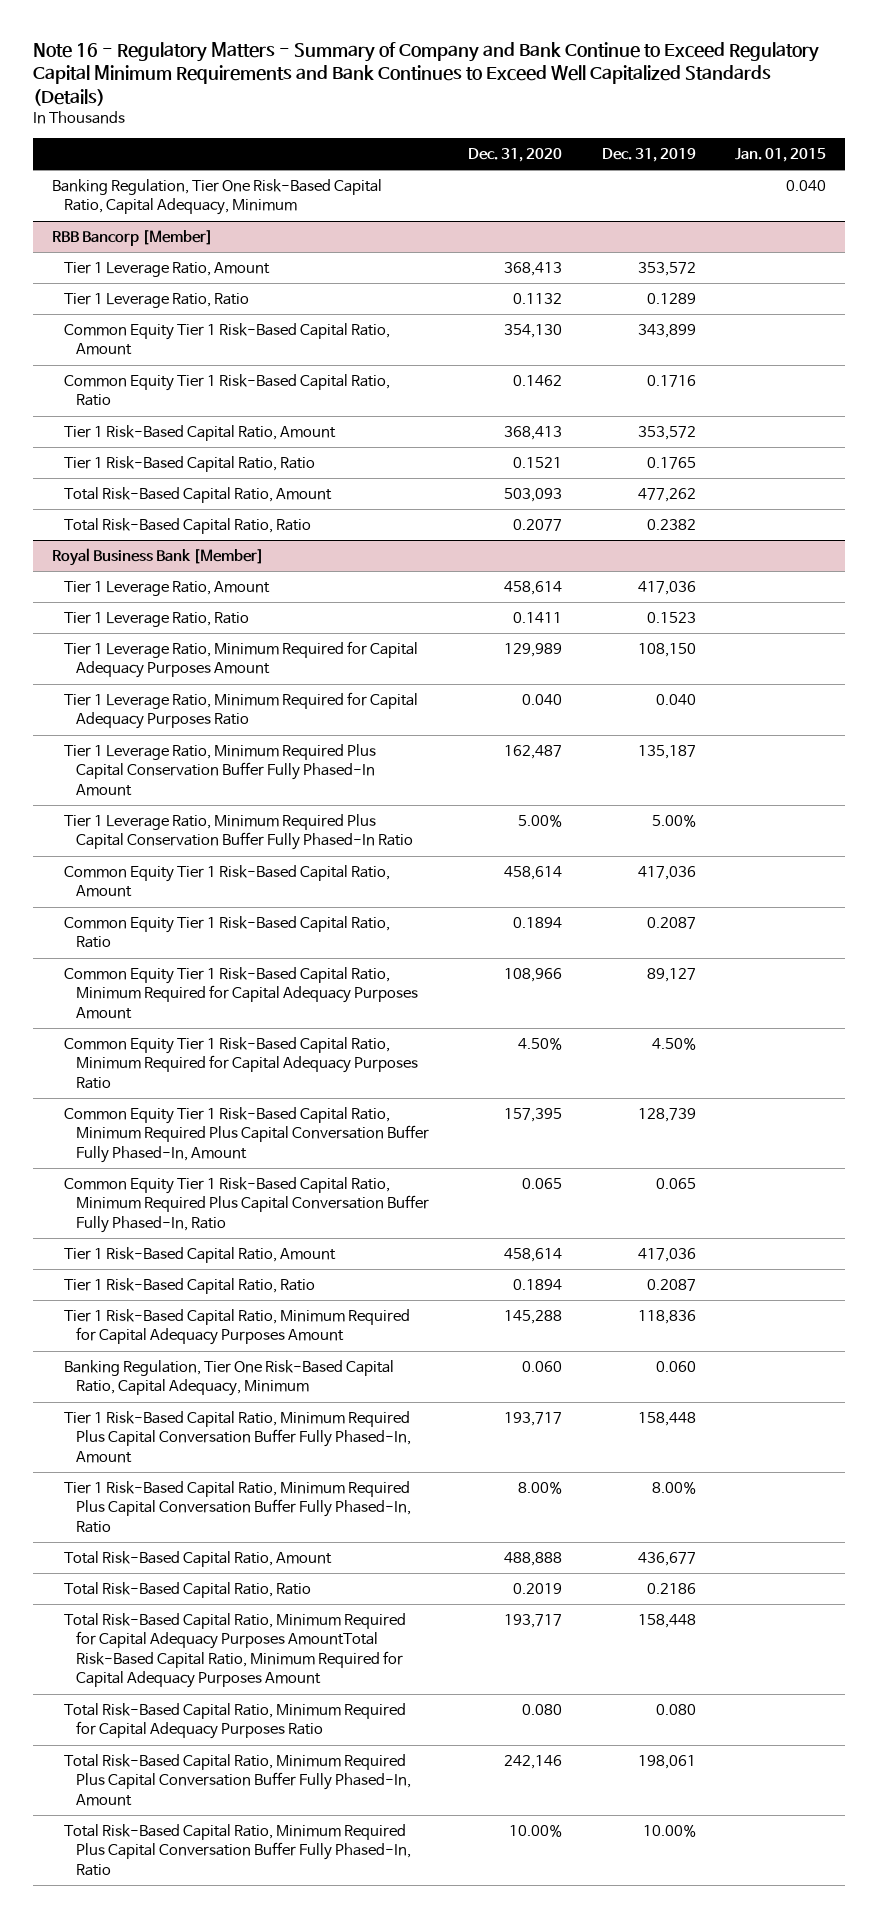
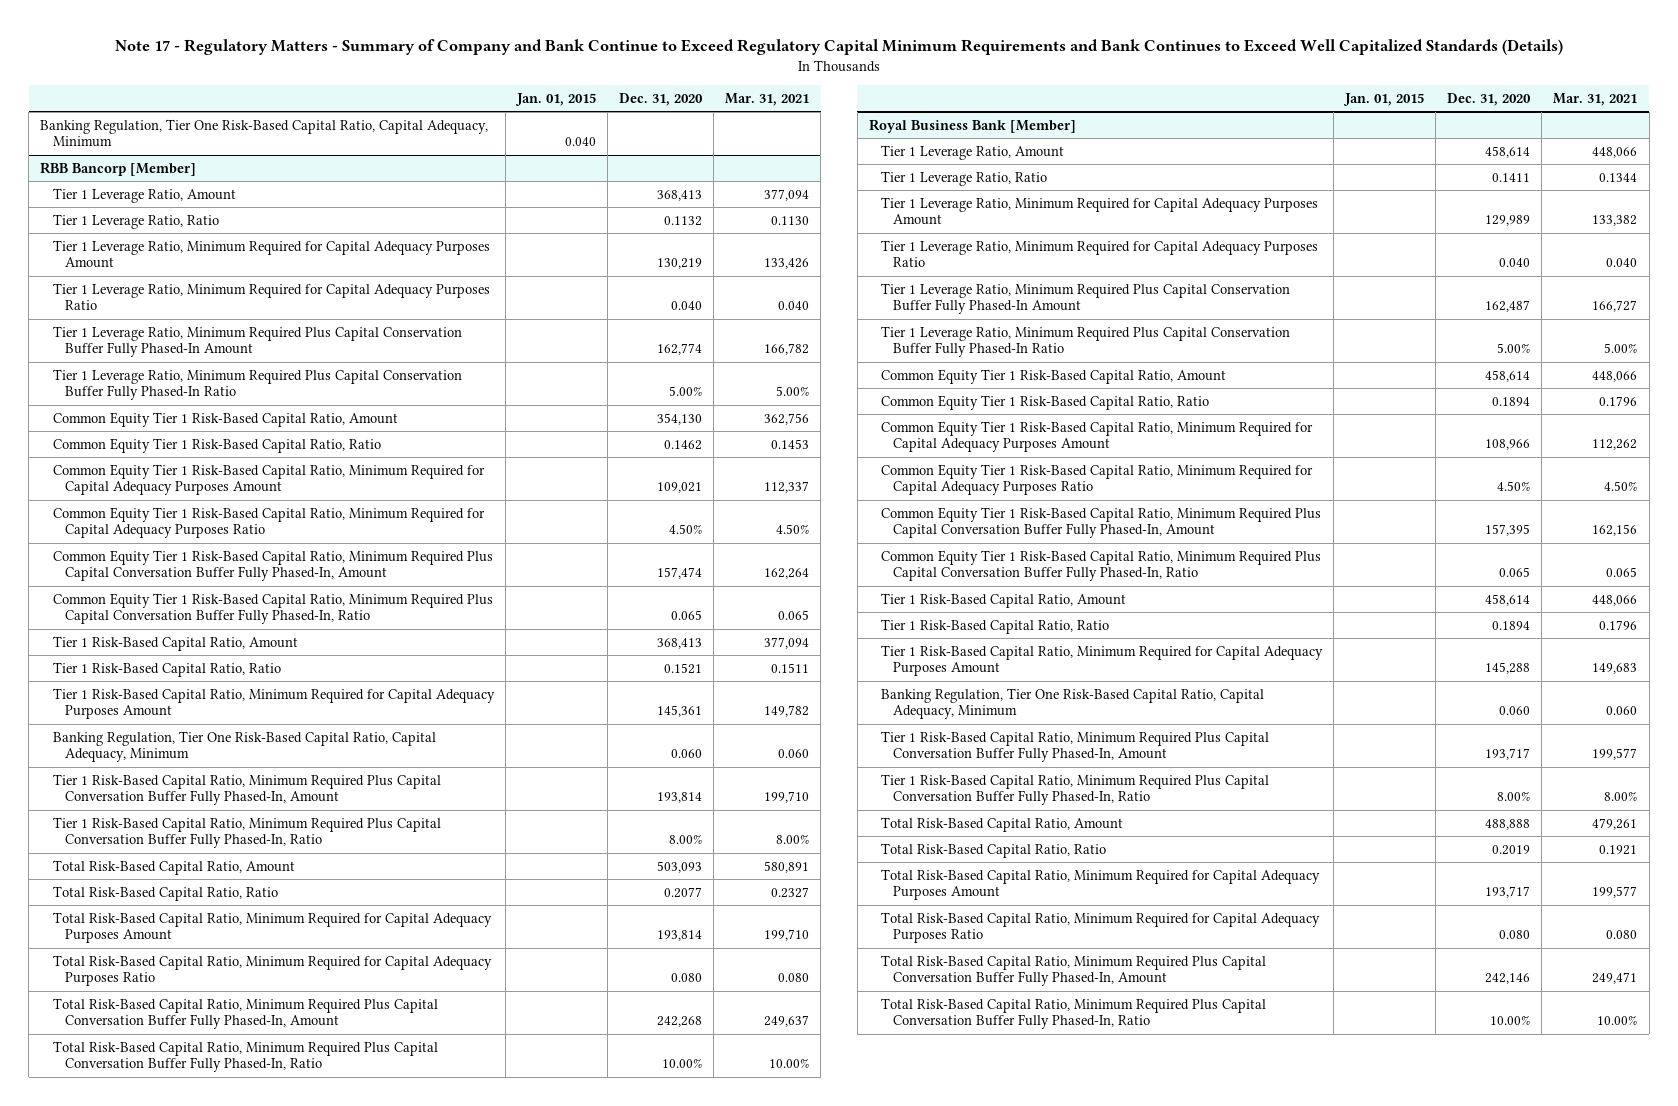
[32,41,819,106] Note 16 - Regulatory Matters - Summary of Company and Bank Continue to Exceed Regulatory Capital Minimum Requirements and Bank Continues to Exceed Well Capitalized Standards (Details) -> [114,39,1563,56] Note 17 - Regulatory Matters - Summary of Company and Bank Continue to Exceed Regulatory Capital Minimum Requirements and Bank Continues to Exceed Well Capitalized Standards (Details)
[601,147,696,162] Dec. 31, 2019 -> none
none -> [725,93,810,107] Mar. 31, 2021
none -> [52,239,490,269] Tier 1 Leverage Ratio, Minimum Required for Capital Adequacy Purposes Amount
none -> [52,282,490,311] Tier 1 Leverage Ratio, Minimum Required for Capital Adequacy Purposes Ratio
none -> [52,325,462,358] Tier 1 Leverage Ratio, Minimum Required Plus Capital Conservation Buffer Fully Phased-In Amount
none -> [52,368,462,401] Tier 1 Leverage Ratio, Minimum Required Plus Capital Conservation Buffer Fully Phased-In Ratio
none -> [52,463,485,496] Common Equity Tier 1 Risk-Based Capital Ratio, Minimum Required for Capital Adequacy Purposes Amount
none -> [52,506,485,539] Common Equity Tier 1 Risk-Based Capital Ratio, Minimum Required for Capital Adequacy Purposes Ratio
none -> [52,549,493,582] Common Equity Tier 1 Risk-Based Capital Ratio, Minimum Required Plus Capital Conversation Buffer Fully Phased-In, Amount
none -> [52,592,493,625] Common Equity Tier 1 Risk-Based Capital Ratio, Minimum Required Plus Capital Conversation Buffer Fully Phased-In, Ratio
none -> [52,687,495,720] Tier 1 Risk-Based Capital Ratio, Minimum Required for Capital Adequacy Purposes Amount
none -> [52,730,436,763] Banking Regulation, Tier One Risk-Based Capital Ratio, Capital Adequacy, Minimum
none -> [52,773,441,806] Tier 1 Risk-Based Capital Ratio, Minimum Required Plus Capital Conversation Buffer Fully Phased-In, Amount
none -> [52,816,441,849] Tier 1 Risk-Based Capital Ratio, Minimum Required Plus Capital Conversation Buffer Fully Phased-In, Ratio
none -> [52,911,492,944] Total Risk-Based Capital Ratio, Minimum Required for Capital Adequacy Purposes Amount
none -> [52,954,492,987] Total Risk-Based Capital Ratio, Minimum Required for Capital Adequacy Purposes Ratio
none -> [52,997,438,1030] Total Risk-Based Capital Ratio, Minimum Required Plus Capital Conversation Buffer Fully Phased-In, Amount
none -> [52,1040,438,1073] Total Risk-Based Capital Ratio, Minimum Required Plus Capital Conversation Buffer Fully Phased-In, Ratio
[64,1612,407,1689] Total Risk-Based Capital Ratio, Minimum Required for Capital Adequacy Purposes AmountTotal Risk-Based Capital Ratio, Minimum Required for Capital Adequacy Purposes Amount -> [880,868,1320,901] Total Risk-Based Capital Ratio, Minimum Required for Capital Adequacy Purposes Amount

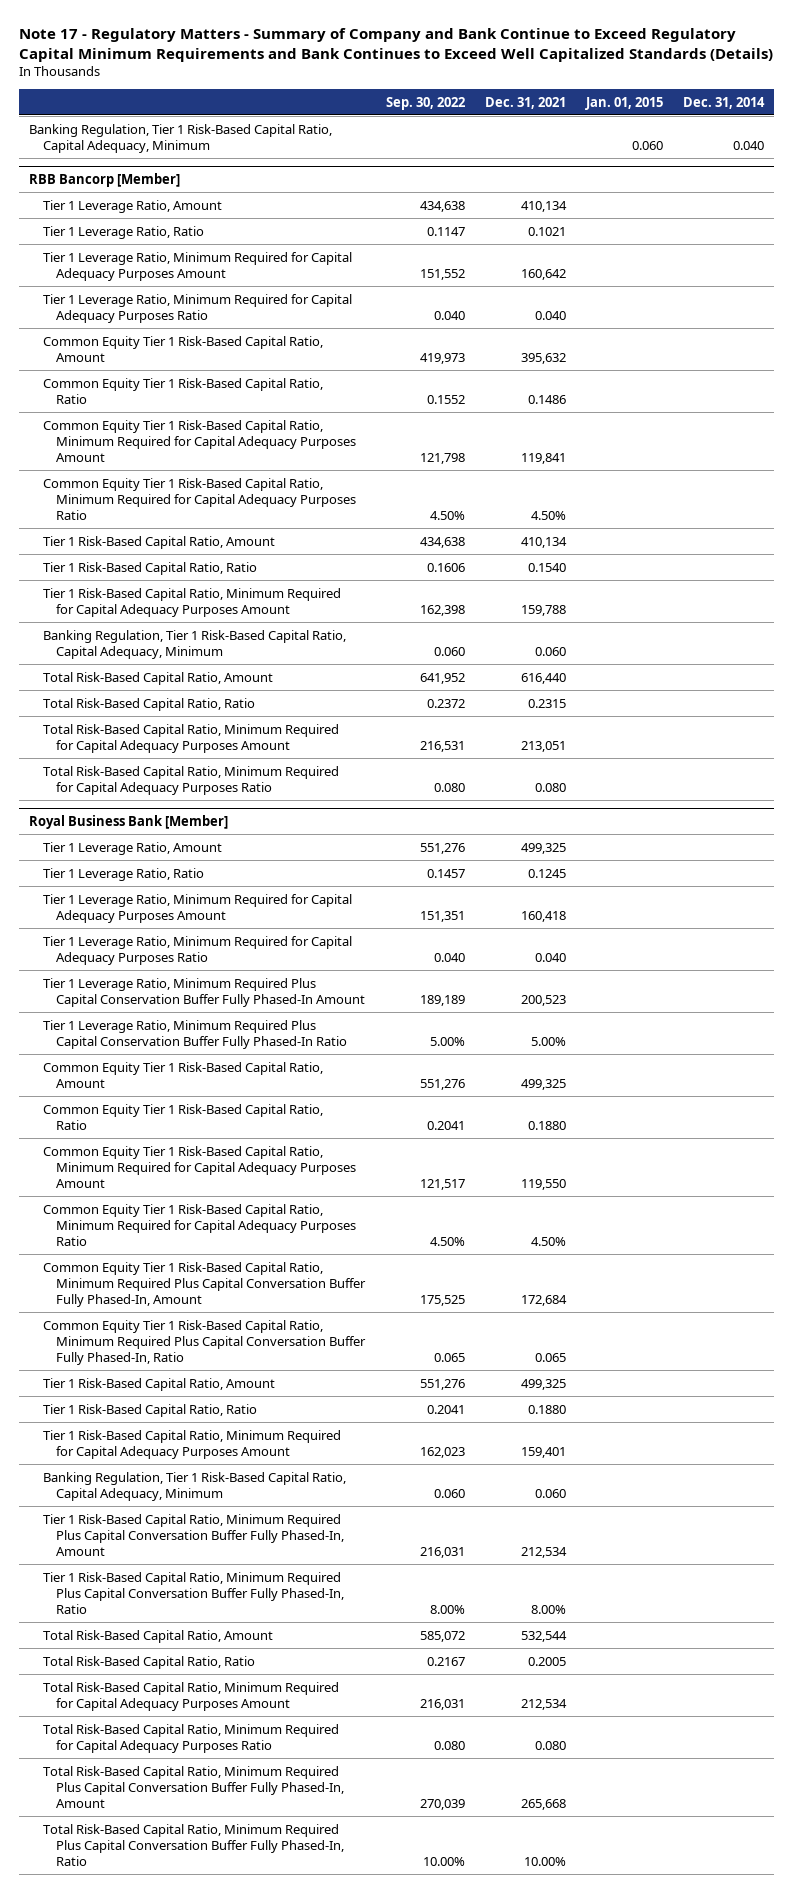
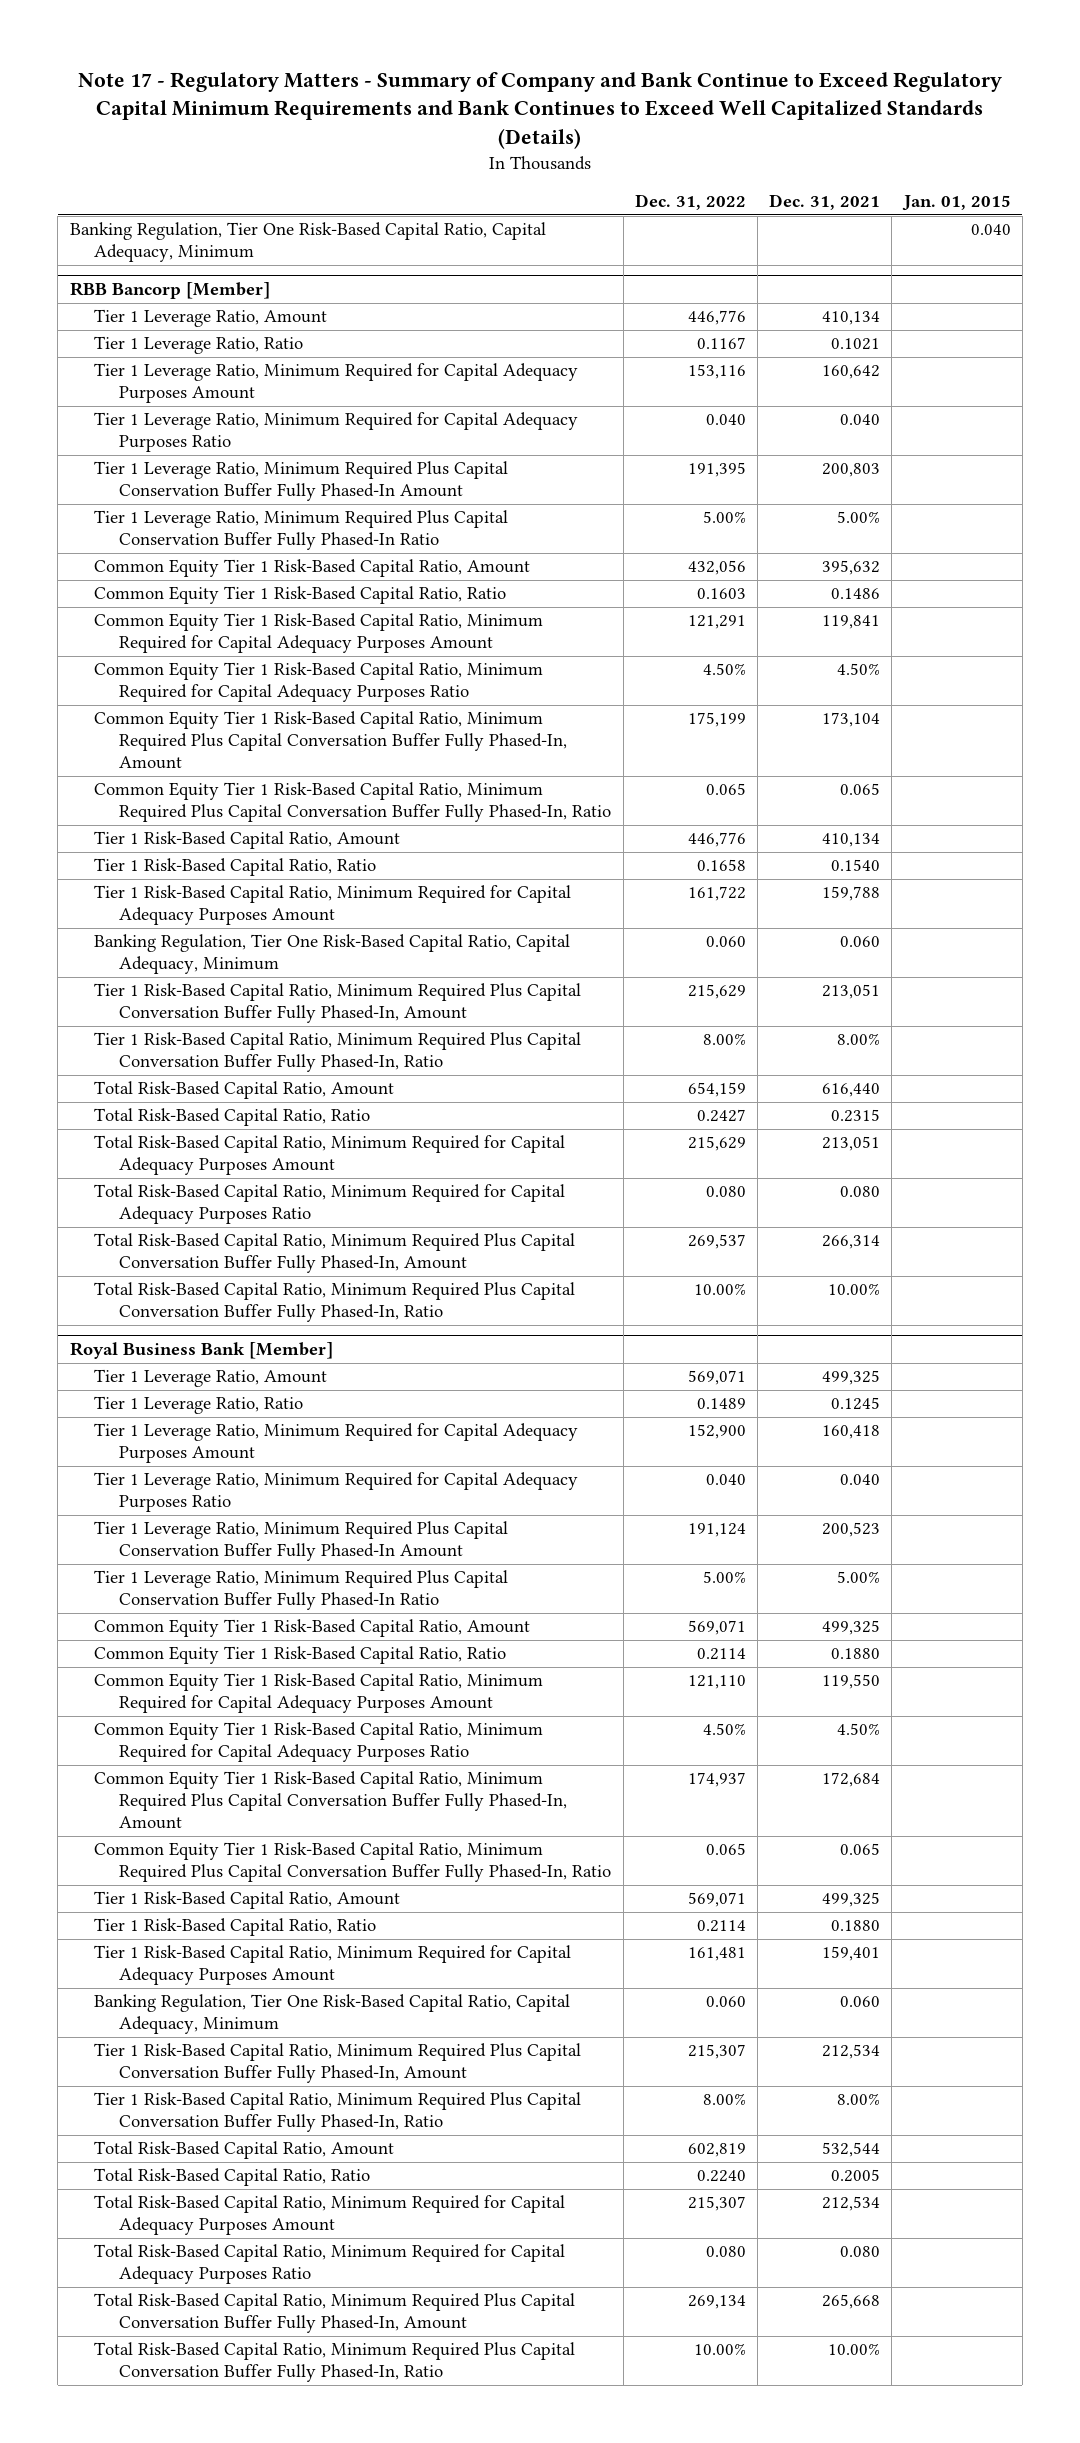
[385,96,465,110] Sep. 30, 2022 -> none
[683,96,766,109] Dec. 31, 2014 -> none
none -> [634,194,746,211] Dec. 31, 2022
[28,123,332,153] Banking Regulation, Tier 1 Risk-Based Capital Ratio, Capital Adequacy, Minimum -> [69,222,546,263] Banking Regulation, Tier One Risk-Based Capital Ratio, Capital Adequacy, Minimum
[631,140,663,150] 0.060 -> [970,224,1011,236] 0.040
none -> [94,461,509,502] Tier 1 Leverage Ratio, Minimum Required Plus Capital Conservation Buffer Fully Phased-In Amount
none -> [94,510,509,551] Tier 1 Leverage Ratio, Minimum Required Plus Capital Conservation Buffer Fully Phased-In Ratio
none -> [94,711,568,770] Common Equity Tier 1 Risk-Based Capital Ratio, Minimum Required Plus Capital Conversation Buffer Fully Phased-In, Amount
none -> [94,782,612,823] Common Equity Tier 1 Risk-Based Capital Ratio, Minimum Required Plus Capital Conversation Buffer Fully Phased-In, Ratio
[42,629,346,659] Banking Regulation, Tier 1 Risk-Based Capital Ratio, Capital Adequacy, Minimum -> [94,934,571,975] Banking Regulation, Tier One Risk-Based Capital Ratio, Capital Adequacy, Minimum
none -> [94,983,582,1024] Tier 1 Risk-Based Capital Ratio, Minimum Required Plus Capital Conversation Buffer Fully Phased-In, Amount
none -> [94,1032,582,1073] Tier 1 Risk-Based Capital Ratio, Minimum Required Plus Capital Conversation Buffer Fully Phased-In, Ratio
none -> [94,1233,576,1274] Total Risk-Based Capital Ratio, Minimum Required Plus Capital Conversation Buffer Fully Phased-In, Amount
none -> [94,1282,576,1323] Total Risk-Based Capital Ratio, Minimum Required Plus Capital Conversation Buffer Fully Phased-In, Ratio
[42,1471,346,1501] Banking Regulation, Tier 1 Risk-Based Capital Ratio, Capital Adequacy, Minimum -> [94,1994,571,2035] Banking Regulation, Tier One Risk-Based Capital Ratio, Capital Adequacy, Minimum

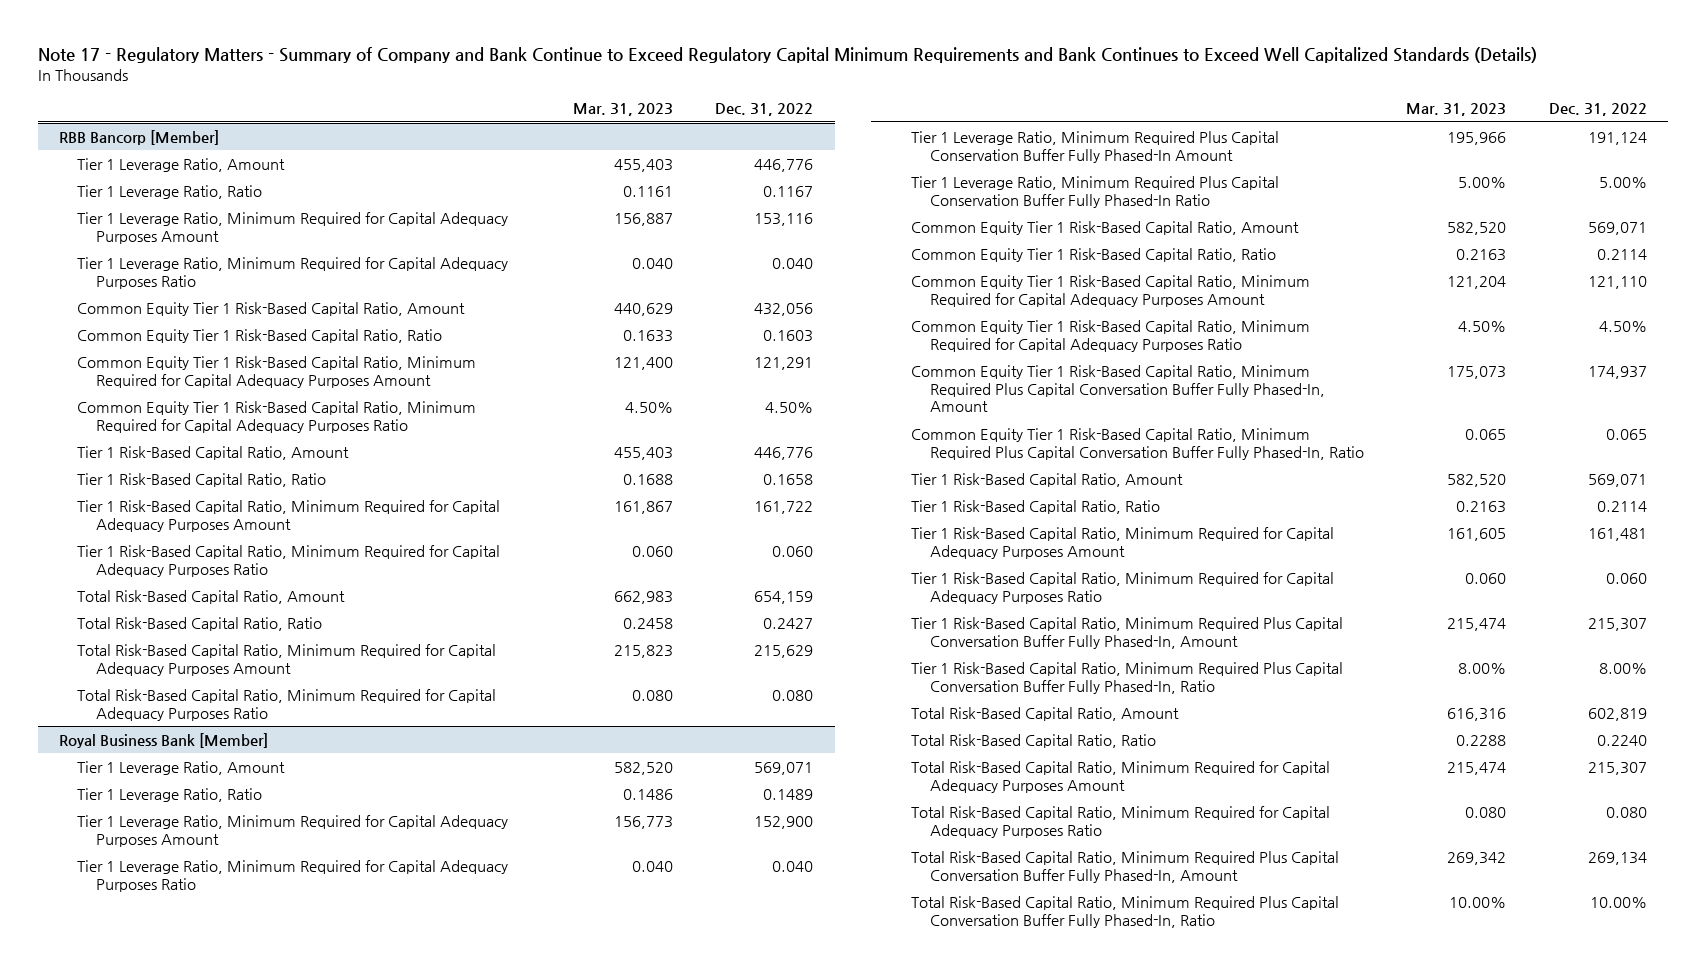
[769,194,881,211] Dec. 31, 2021 -> none
[901,195,1011,212] Jan. 01, 2015 -> none
none -> [572,103,673,117] Mar. 31, 2023
[69,222,546,263] Banking Regulation, Tier One Risk-Based Capital Ratio, Capital Adequacy, Minimum -> none
[94,461,509,502] Tier 1 Leverage Ratio, Minimum Required Plus Capital Conservation Buffer Fully Phased-In Amount -> none
[94,510,509,551] Tier 1 Leverage Ratio, Minimum Required Plus Capital Conservation Buffer Fully Phased-In Ratio -> none
[94,711,568,770] Common Equity Tier 1 Risk-Based Capital Ratio, Minimum Required Plus Capital Conversation Buffer Fully Phased-In, Amount -> none
[94,782,612,823] Common Equity Tier 1 Risk-Based Capital Ratio, Minimum Required Plus Capital Conversation Buffer Fully Phased-In, Ratio -> none
[94,983,582,1024] Tier 1 Risk-Based Capital Ratio, Minimum Required Plus Capital Conversation Buffer Fully Phased-In, Amount -> none
[94,1032,582,1073] Tier 1 Risk-Based Capital Ratio, Minimum Required Plus Capital Conversation Buffer Fully Phased-In, Ratio -> none
[94,934,571,975] Banking Regulation, Tier One Risk-Based Capital Ratio, Capital Adequacy, Minimum -> [77,544,501,577] Tier 1 Risk-Based Capital Ratio, Minimum Required for Capital Adequacy Purposes Ratio
[94,1233,576,1274] Total Risk-Based Capital Ratio, Minimum Required Plus Capital Conversation Buffer Fully Phased-In, Amount -> none
[94,1282,576,1323] Total Risk-Based Capital Ratio, Minimum Required Plus Capital Conversation Buffer Fully Phased-In, Ratio -> none
[94,1994,571,2035] Banking Regulation, Tier One Risk-Based Capital Ratio, Capital Adequacy, Minimum -> [911,571,1335,604] Tier 1 Risk-Based Capital Ratio, Minimum Required for Capital Adequacy Purposes Ratio

